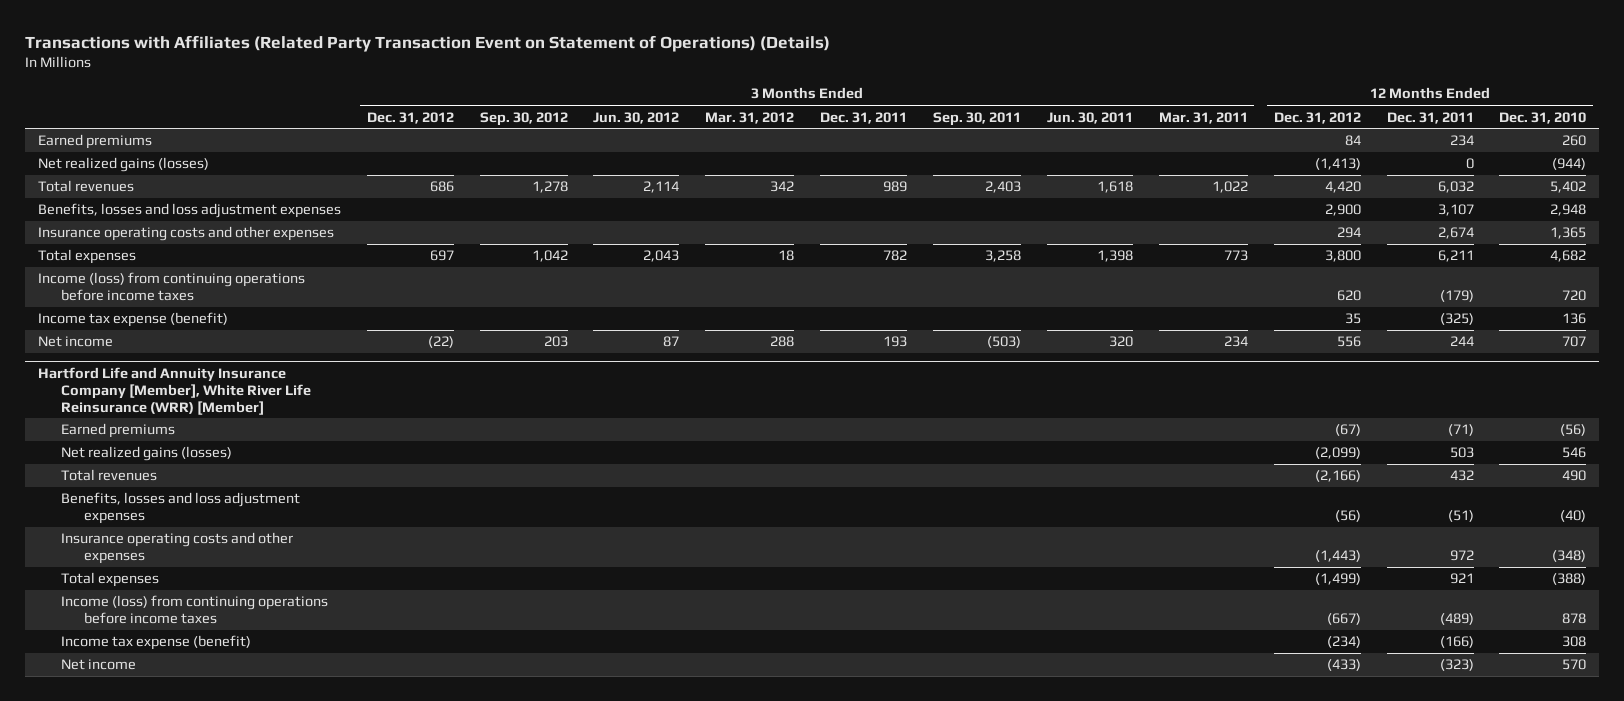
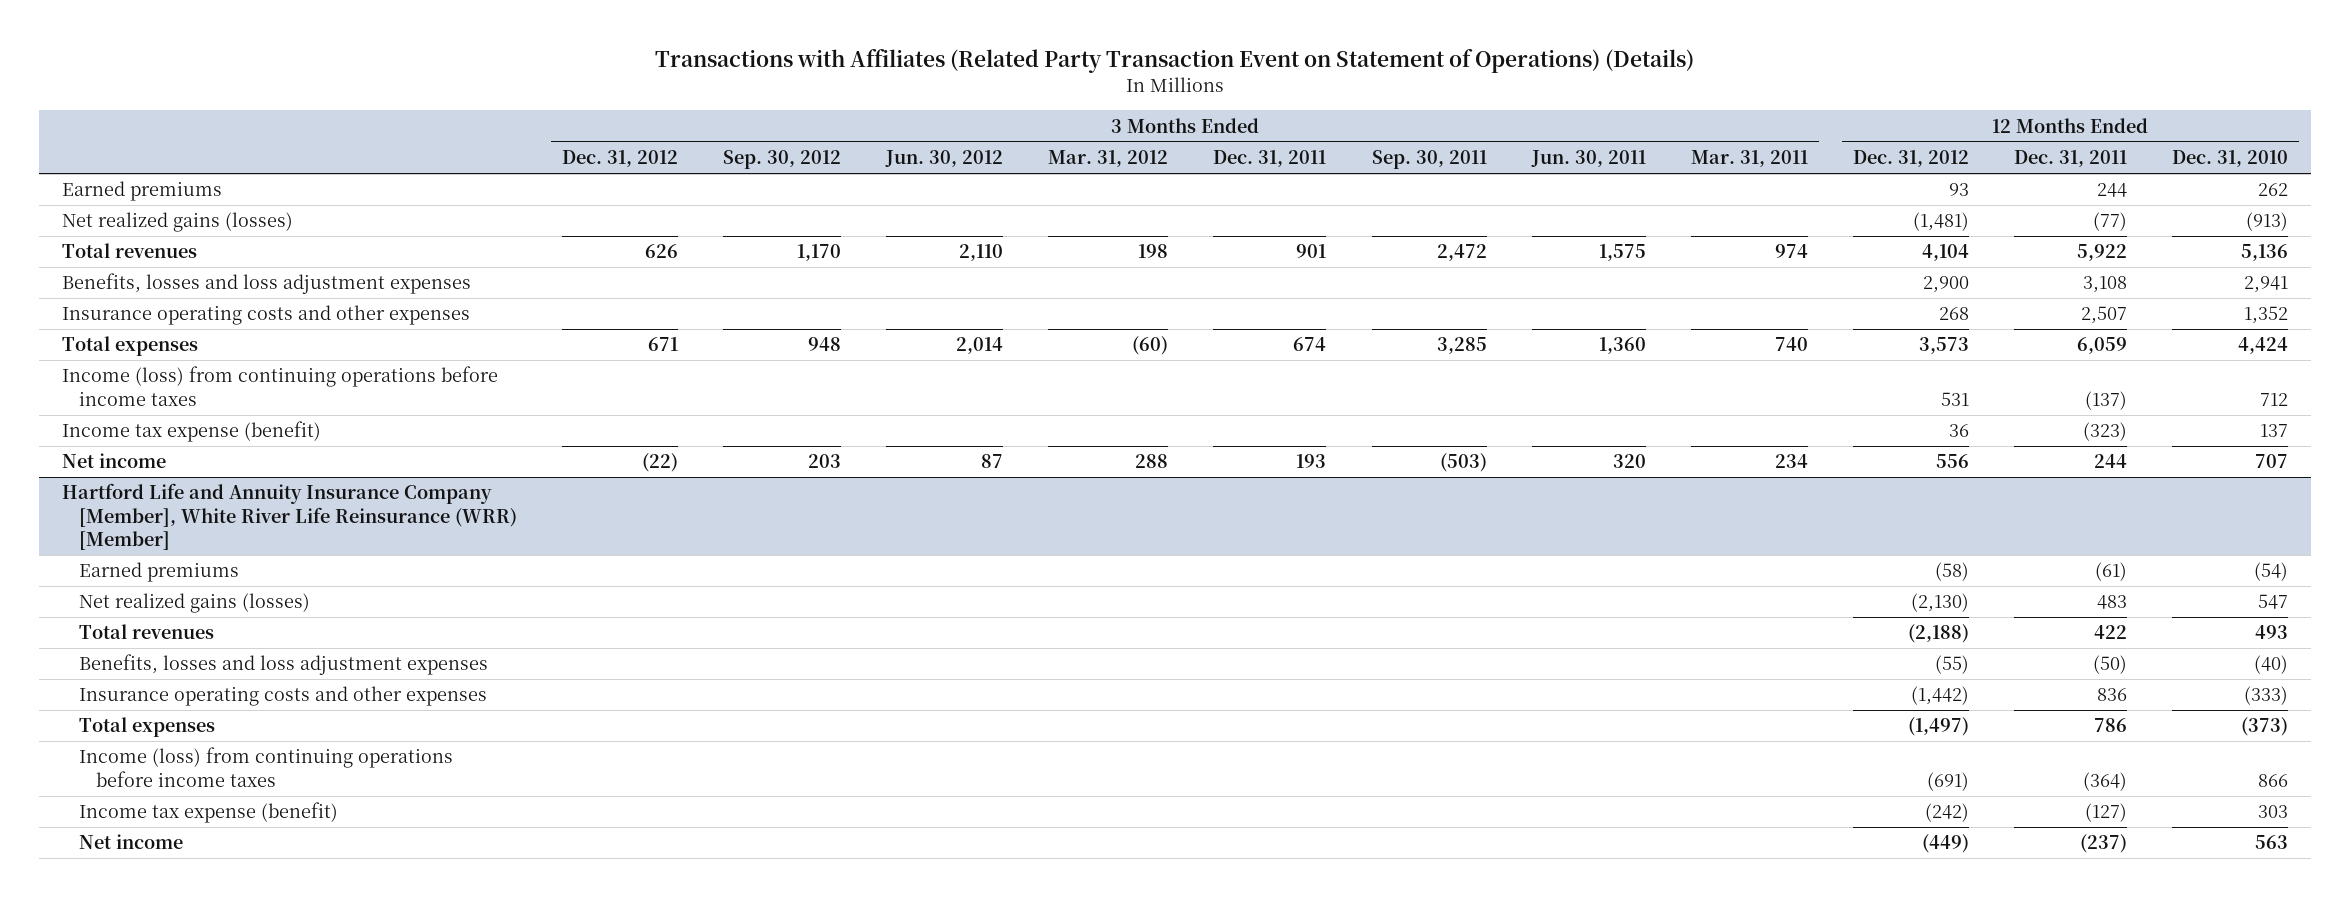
[1344,135,1361,147] 84 -> [1948,183,1969,197] 93
[1449,135,1474,147] 234 -> [2096,183,2127,198] 244
[1562,135,1587,147] 260 -> [2258,183,2289,197] 262
[1314,158,1361,171] (1,413) -> [1912,212,1969,232] (1,481)
[1465,158,1474,170] 0 -> [2092,212,2127,232] (77)
[1552,158,1587,171] (944) -> [2246,212,2289,232] (913)
[429,181,454,193] 686 -> [644,244,678,259] 626
[531,181,568,194] 1,278 -> [797,244,842,262] 1,170
[643,181,680,194] 2,114 -> [959,244,1004,262] 2,110
[770,181,795,193] 342 -> [1138,244,1169,259] 198
[883,181,908,193] 989 -> [1296,244,1327,259] 901
[985,181,1022,194] 2,403 -> [1436,244,1487,262] 2,472
[1096,181,1133,194] 1,618 -> [1598,244,1646,262] 1,575
[1211,181,1248,194] 1,022 -> [1774,244,1808,259] 974
[1324,181,1361,194] 4,420 -> [1921,244,1969,262] 4,104
[1437,181,1474,194] 6,032 -> [2076,244,2127,262] 5,922
[1550,181,1587,194] 5,402 -> [2241,244,2289,262] 5,136
[1437,204,1474,217] 3,107 -> [2082,276,2127,294] 3,108
[1550,204,1587,217] 2,948 -> [2244,276,2289,294] 2,941
[1336,227,1361,239] 294 -> [1938,307,1969,321] 268
[1437,227,1474,240] 2,674 -> [2080,306,2127,325] 2,507
[1550,227,1587,240] 1,365 -> [2244,306,2289,325] 1,352
[429,250,454,262] 697 -> [647,337,678,352] 671
[531,250,568,263] 1,042 -> [808,337,842,352] 948
[643,250,680,263] 2,043 -> [956,337,1004,355] 2,014
[778,250,795,262] 18 -> [1132,336,1169,356] (60)
[883,250,908,262] 782 -> [1293,337,1327,352] 674
[985,250,1022,263] 3,258 -> [1436,337,1487,355] 3,285
[1096,250,1133,263] 1,398 -> [1598,337,1646,355] 1,360
[1223,250,1248,262] 773 -> [1774,337,1808,352] 740
[1324,250,1361,263] 3,800 -> [1918,337,1969,355] 3,573
[1437,250,1474,263] 6,211 -> [2076,337,2127,355] 6,059
[1550,250,1587,263] 4,682 -> [2238,337,2289,355] 4,424
[1336,290,1361,302] 620 -> [1940,391,1969,406] 531
[1439,290,1474,303] (179) -> [2084,390,2127,410] (137)
[1562,290,1587,302] 720 -> [2260,392,2289,406] 712
[1344,313,1361,325] 35 -> [1948,424,1969,438] 36
[1439,313,1474,326] (325) -> [2082,422,2127,442] (323)
[1562,313,1587,325] 136 -> [2260,424,2289,438] 137
[1334,424,1361,437] (67) -> [1934,562,1969,582] (58)
[1447,424,1474,437] (71) -> [2094,562,2127,582] (61)
[1560,424,1587,437] (56) -> [2254,562,2289,582] (54)
[1314,447,1361,460] (2,099) -> [1910,593,1969,613] (2,130)
[1449,447,1474,459] 503 -> [2096,595,2127,610] 483
[1562,447,1587,459] 546 -> [2258,594,2289,610] 547
[1314,470,1361,483] (2,166) -> [1907,624,1969,644] (2,188)
[1449,470,1474,482] 432 -> [2093,625,2127,640] 422
[1562,470,1587,482] 490 -> [2255,625,2289,640] 493
[1334,510,1361,523] (56) -> [1934,655,1969,675] (55)
[1447,510,1474,523] (51) -> [2092,655,2127,675] (50)
[1314,550,1361,563] (1,443) -> [1910,686,1969,706] (1,442)
[1449,550,1474,562] 972 -> [2096,688,2127,702] 836
[1552,550,1587,563] (348) -> [2244,686,2289,706] (333)
[1314,573,1361,586] (1,499) -> [1907,717,1969,737] (1,497)
[1449,573,1474,585] 921 -> [2093,718,2127,733] 786
[1552,573,1587,586] (388) -> [2241,717,2289,737] (373)
[1326,613,1361,626] (667) -> [1926,771,1969,791] (691)
[1439,613,1474,626] (489) -> [2082,771,2127,791] (364)
[1562,613,1587,625] 878 -> [2258,773,2289,787] 866
[1326,636,1361,649] (234) -> [1924,803,1969,823] (242)
[1439,636,1474,649] (166) -> [2084,803,2127,823] (127)
[1562,636,1587,648] 308 -> [2258,805,2289,819] 303
[1326,659,1361,672] (433) -> [1921,834,1969,854] (449)
[1439,659,1474,672] (323) -> [2079,834,2127,854] (237)
[1562,659,1587,671] 570 -> [2255,835,2289,850] 563

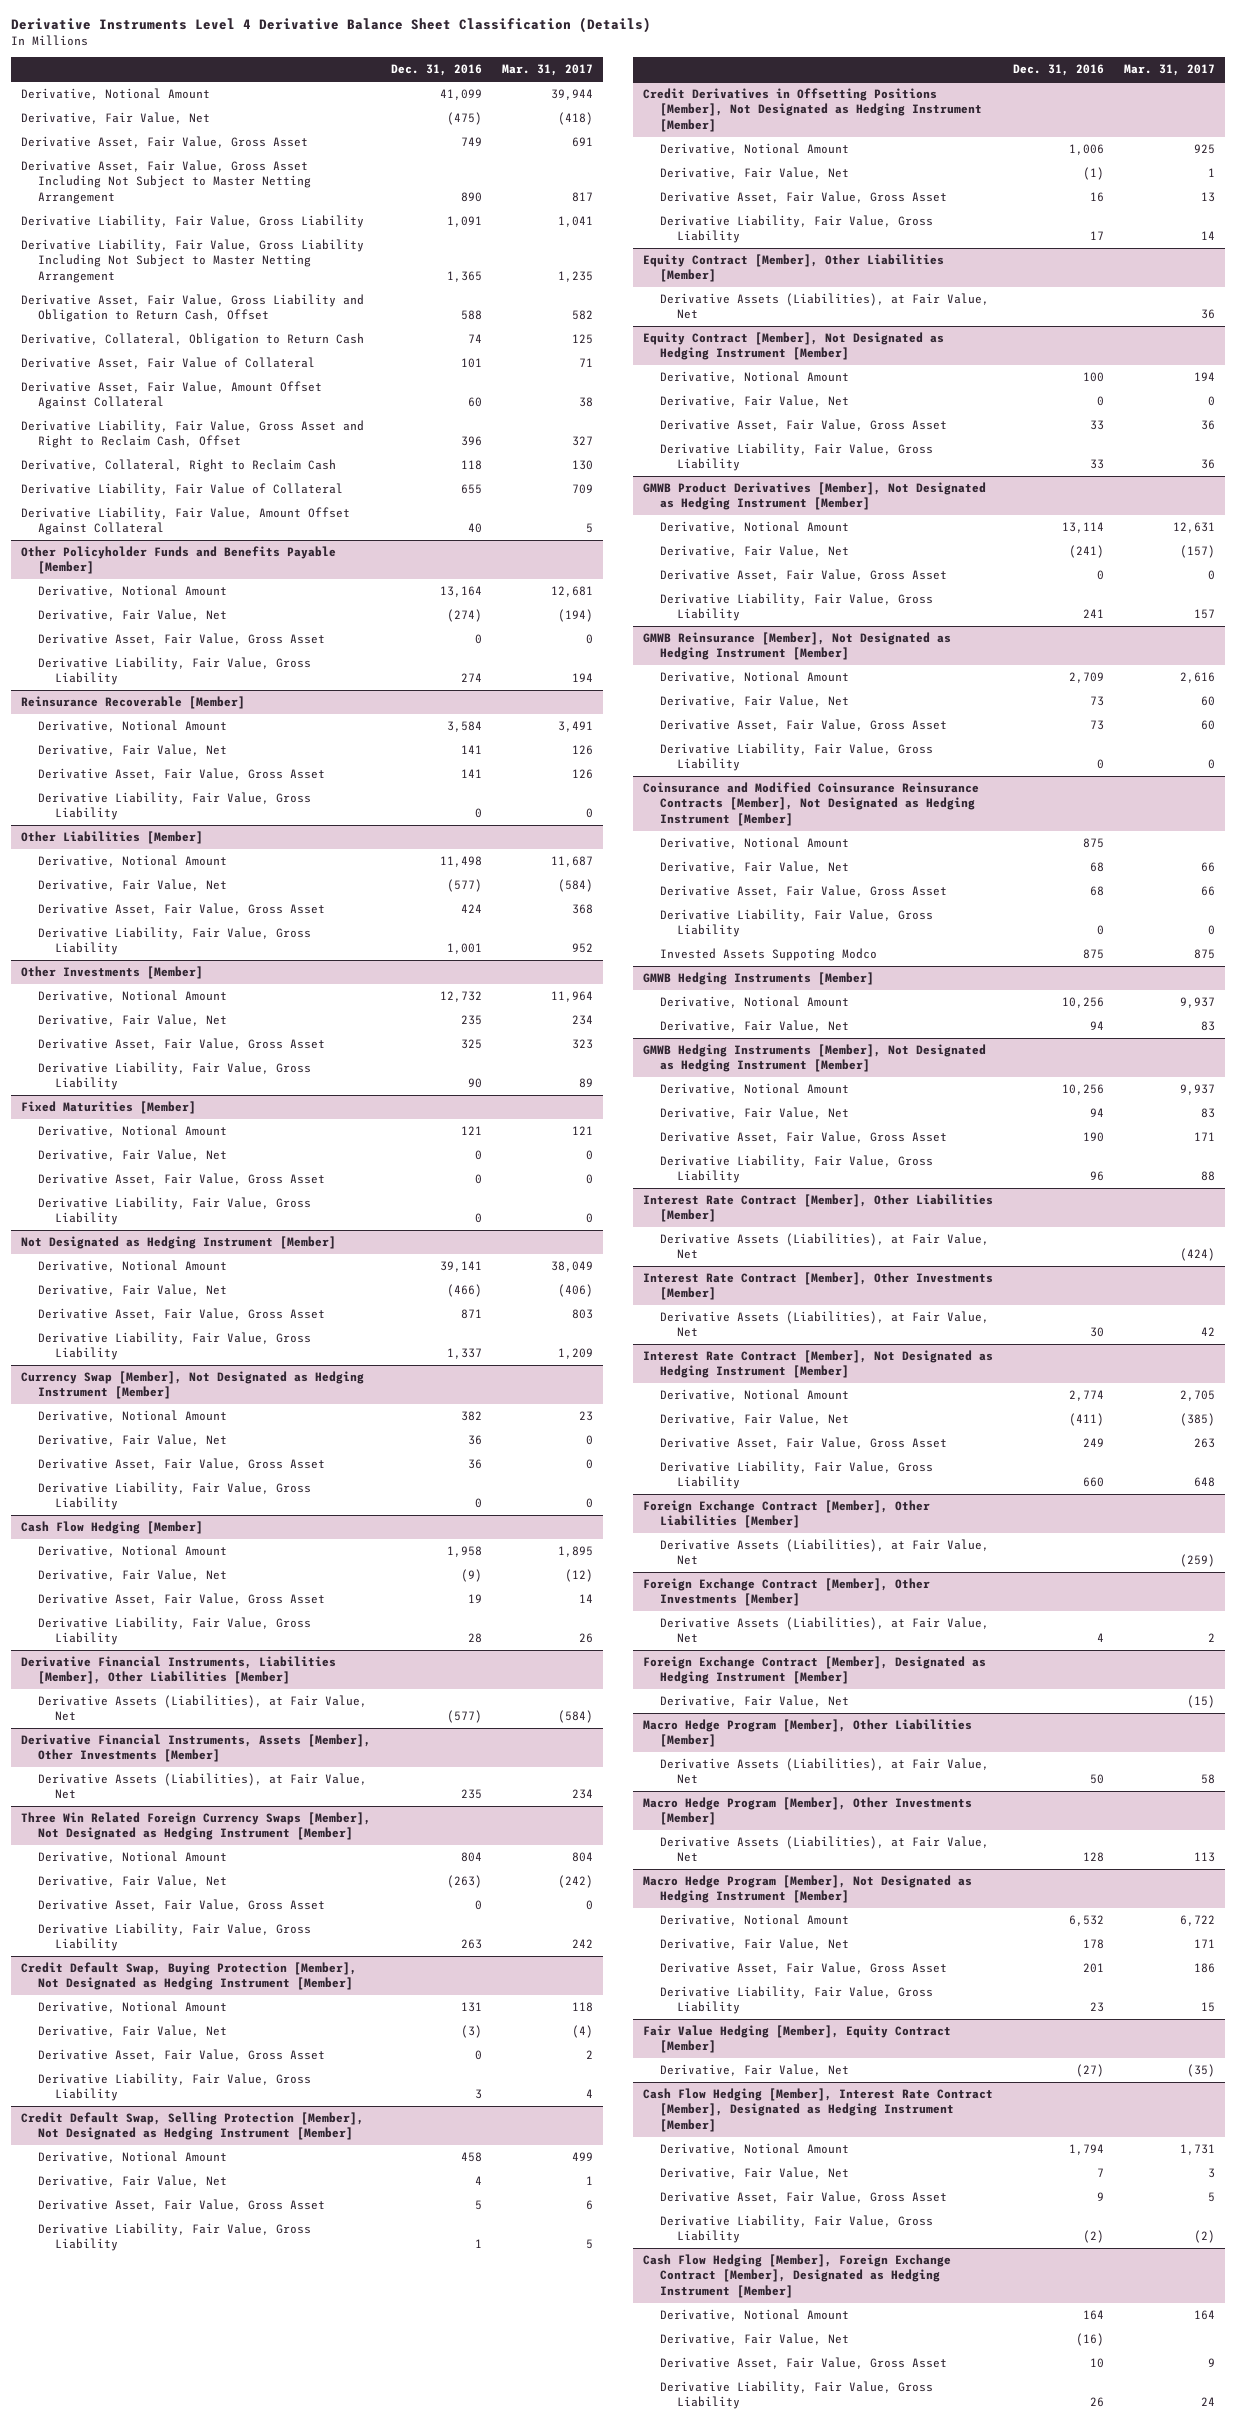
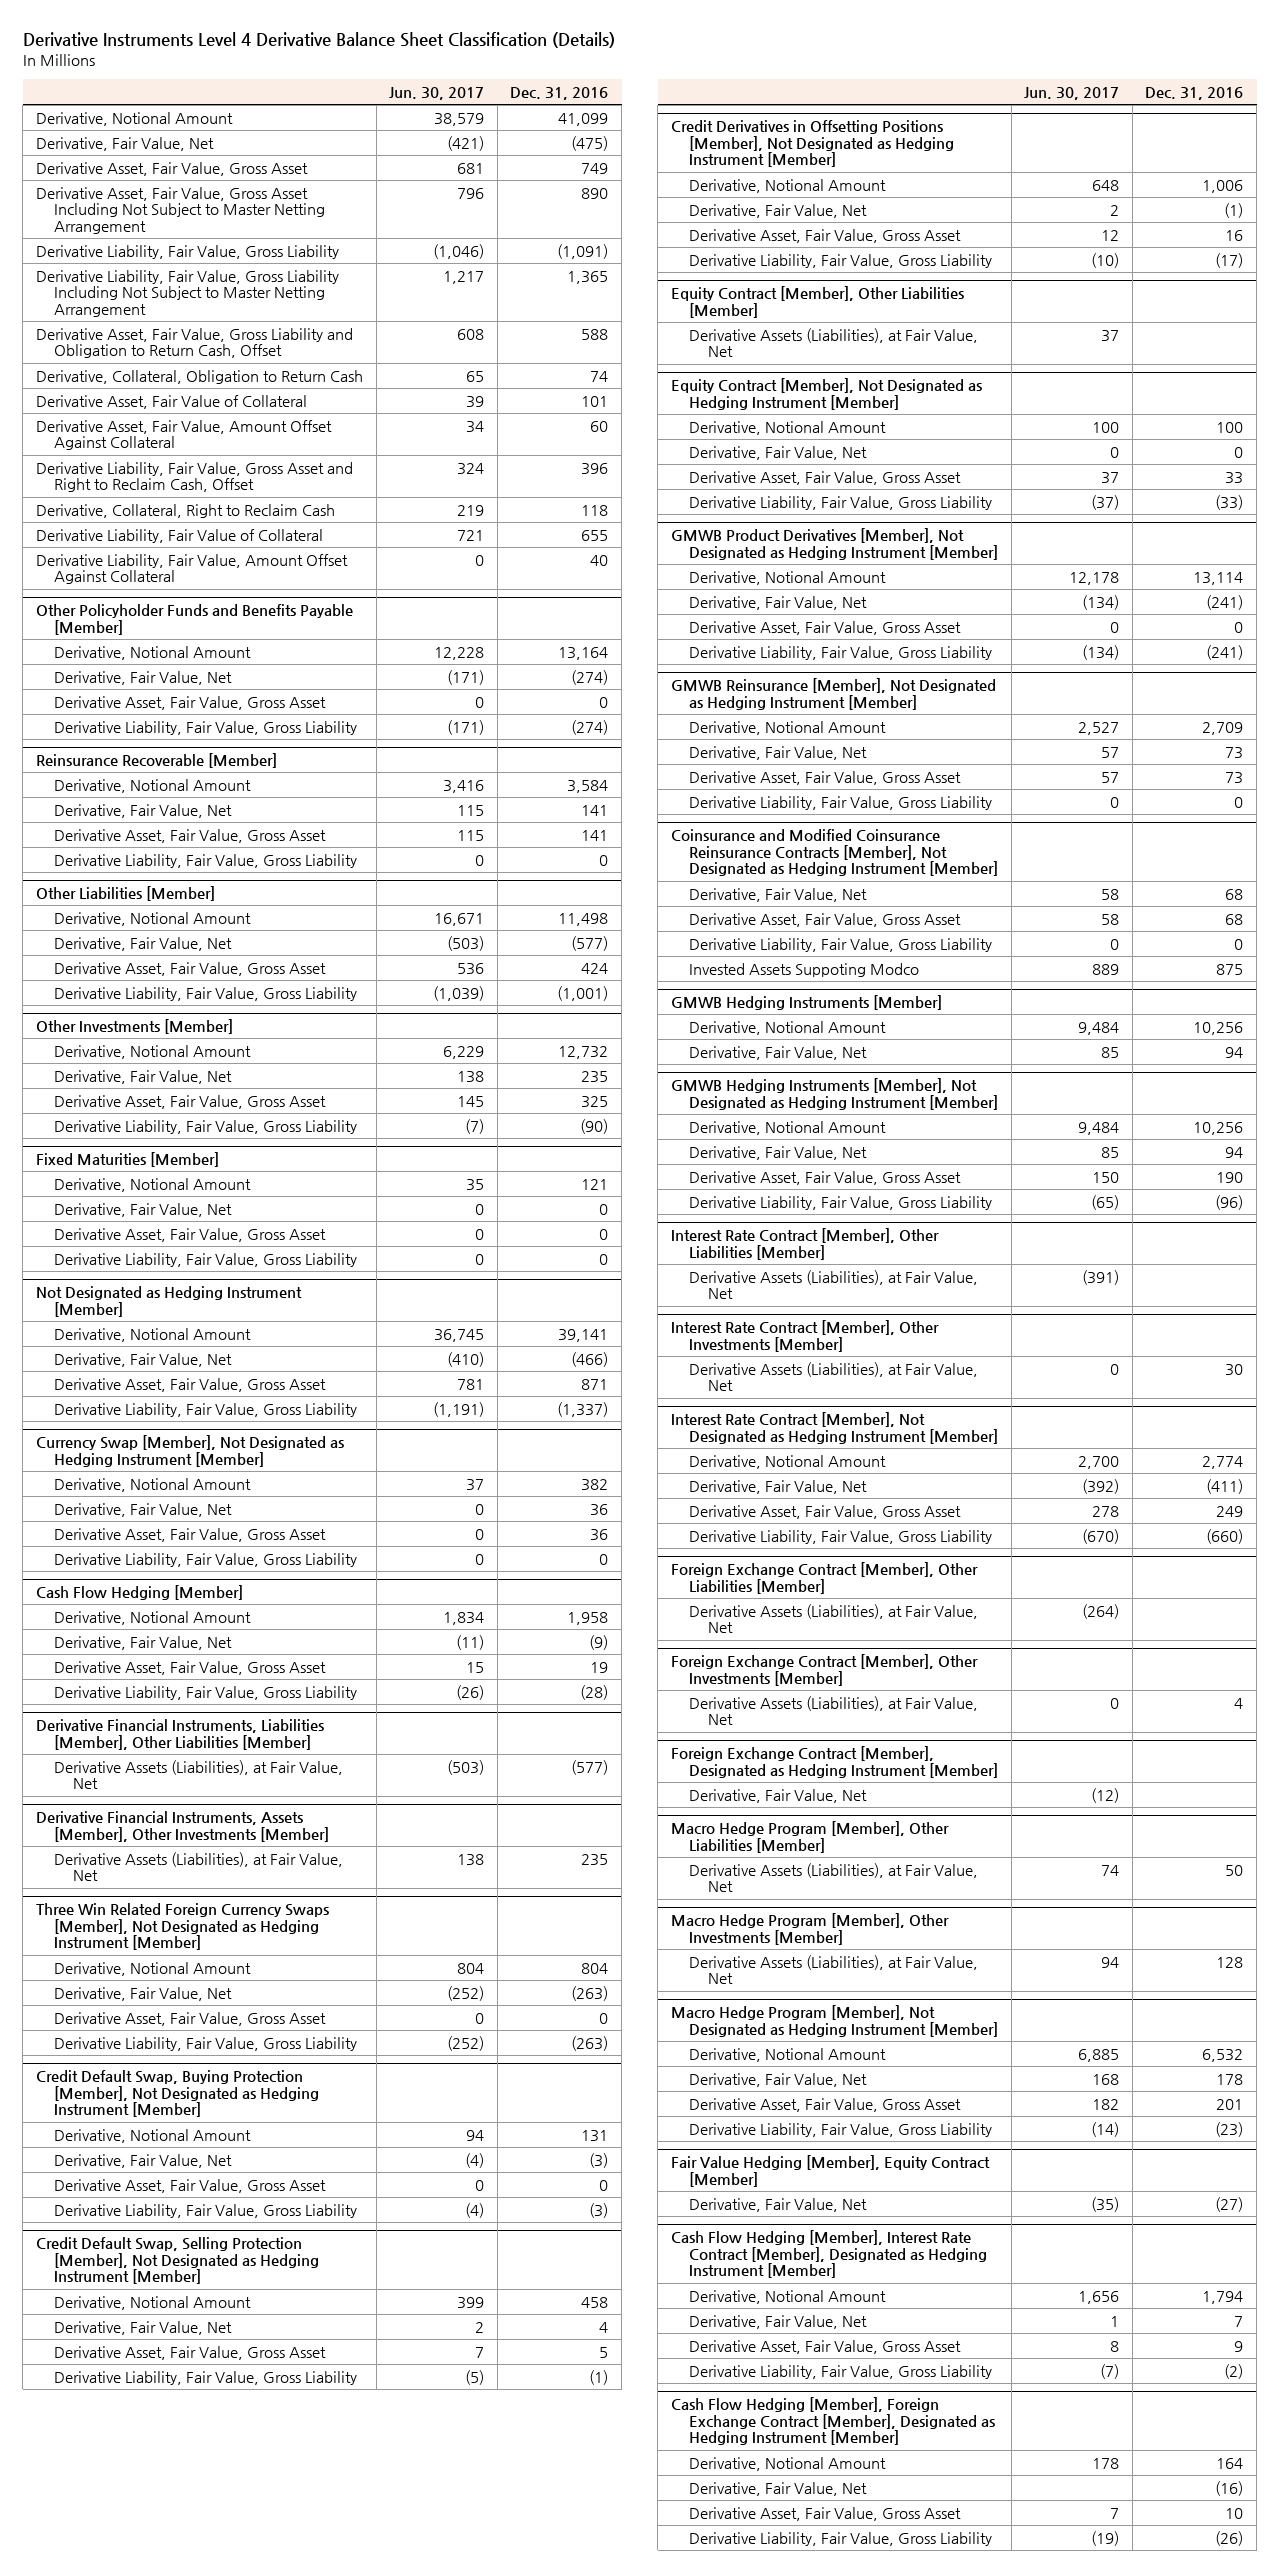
[502,64,594,77] Mar. 31, 2017 -> none
none -> [389,86,485,100] Jun. 30, 2017
[447,216,483,228] 1,091 -> [557,243,609,259] (1,091)
[461,673,483,683] 274 -> [571,719,609,735] (274)
[447,943,483,955] 1,001 -> [557,985,609,1001] (1,001)
[468,1078,483,1089] 90 -> [580,1118,609,1134] (90)
[447,1348,483,1360] 1,337 -> [557,1401,609,1417] (1,337)
[468,1633,483,1644] 28 -> [580,1684,609,1700] (28)
[461,1939,483,1950] 263 -> [571,2035,609,2051] (263)
[475,2089,483,2100] 3 -> [589,2202,609,2218] (3)
[475,2239,483,2249] 1 -> [589,2369,609,2385] (1)
[1090,231,1105,241] 17 -> [1215,252,1244,268] (17)
[1090,459,1105,470] 33 -> [1215,494,1244,510] (33)
[1083,609,1105,619] 241 -> [1206,644,1244,660] (241)
[660,837,850,850] Derivative, Notional Amount -> none
[1090,1171,1105,1182] 96 -> [1215,1194,1244,1210] (96)
[1083,1477,1105,1488] 660 -> [1206,1528,1244,1544] (660)
[1090,2002,1105,2013] 23 -> [1215,2121,1244,2137] (23)
[1090,2397,1105,2408] 26 -> [1215,2530,1244,2546] (26)

